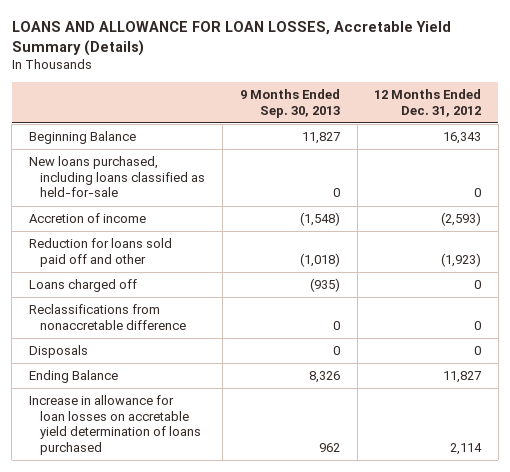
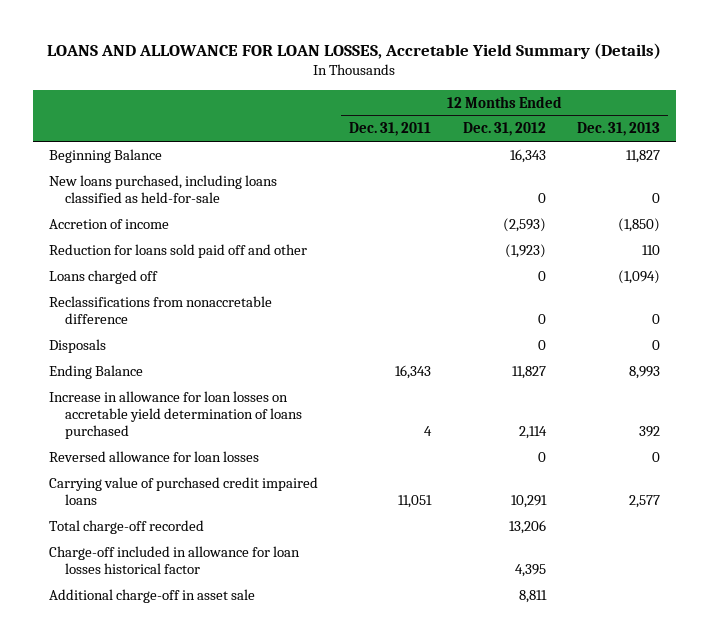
[239,89,340,118] 9 Months Ended Sep. 30, 2013 -> none
none -> [349,122,432,137] Dec. 31, 2011
none -> [576,122,660,137] Dec. 31, 2013
none -> [48,450,259,462] Reversed allowance for loan losses
none -> [48,476,318,505] Carrying value of purchased credit impaired loans
none -> [48,519,204,534] Total charge-off recorded
none -> [48,545,300,574] Charge-off included in allowance for loan losses historical factor
none -> [48,588,255,603] Additional charge-off in asset sale

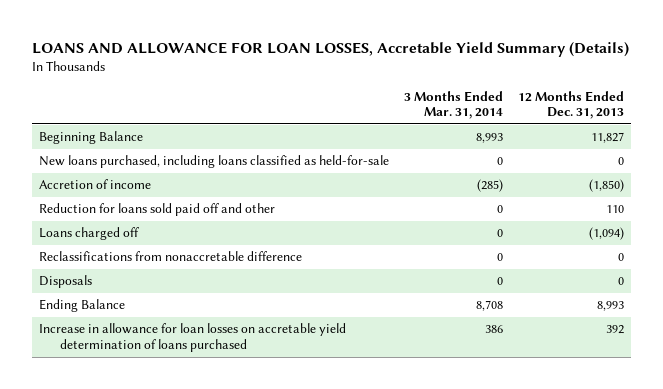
[349,122,432,137] Dec. 31, 2011 -> none
[462,122,546,137] Dec. 31, 2012 -> none
none -> [403,90,503,120] 3 Months Ended Mar. 31, 2014
[48,450,259,462] Reversed allowance for loan losses -> none
[48,476,318,505] Carrying value of purchased credit impaired loans -> none
[48,519,204,534] Total charge-off recorded -> none
[48,545,300,574] Charge-off included in allowance for loan losses historical factor -> none
[48,588,255,603] Additional charge-off in asset sale -> none

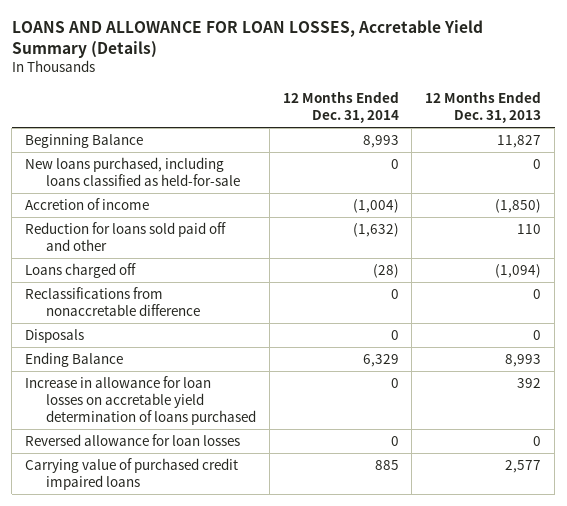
[403,90,503,120] 3 Months Ended Mar. 31, 2014 -> none
none -> [282,90,399,123] 12 Months Ended Dec. 31, 2014
none -> [25,434,241,447] Reversed allowance for loan losses
none -> [25,458,239,491] Carrying value of purchased credit impaired loans

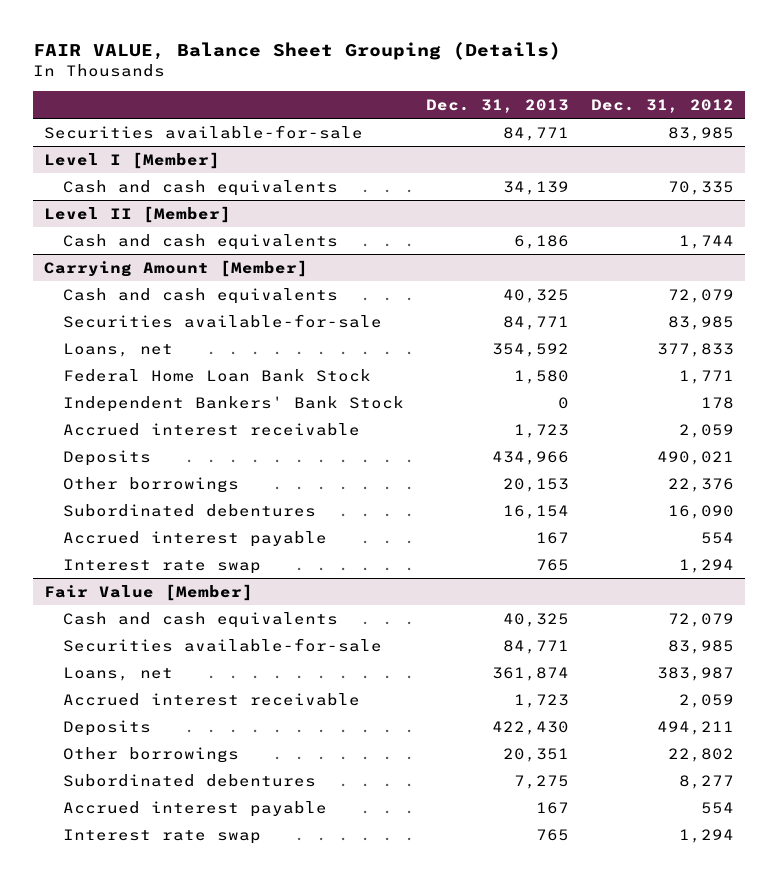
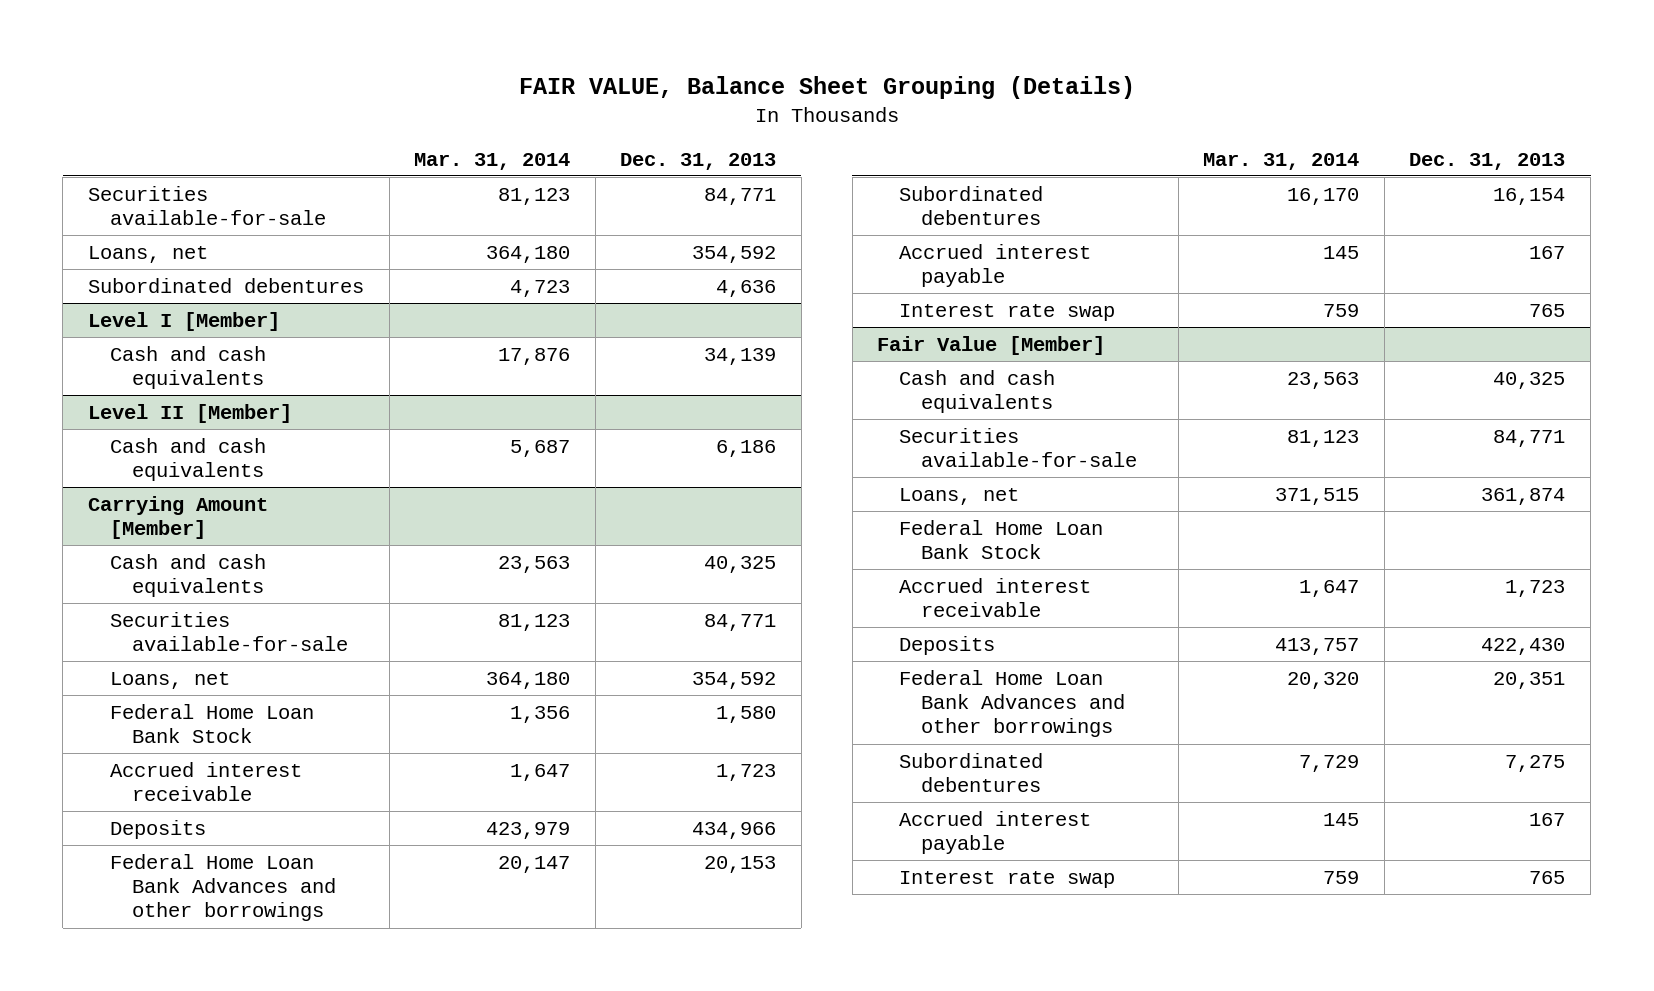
[590,98,734,113] Dec. 31, 2012 -> none
none -> [414,152,571,170] Mar. 31, 2014
none -> [88,245,209,263] Loans, net
none -> [88,277,365,293] Subordinated debentures
[62,395,404,412] Independent Bankers' Bank Stock -> none
[62,476,239,493] Other borrowings -> [110,853,337,922] Federal Home Loan Bank Advances and other borrowings
none -> [899,519,1104,559] Federal Home Loan Bank Stock
[62,746,239,763] Other borrowings -> [899,669,1126,738] Federal Home Loan Bank Advances and other borrowings

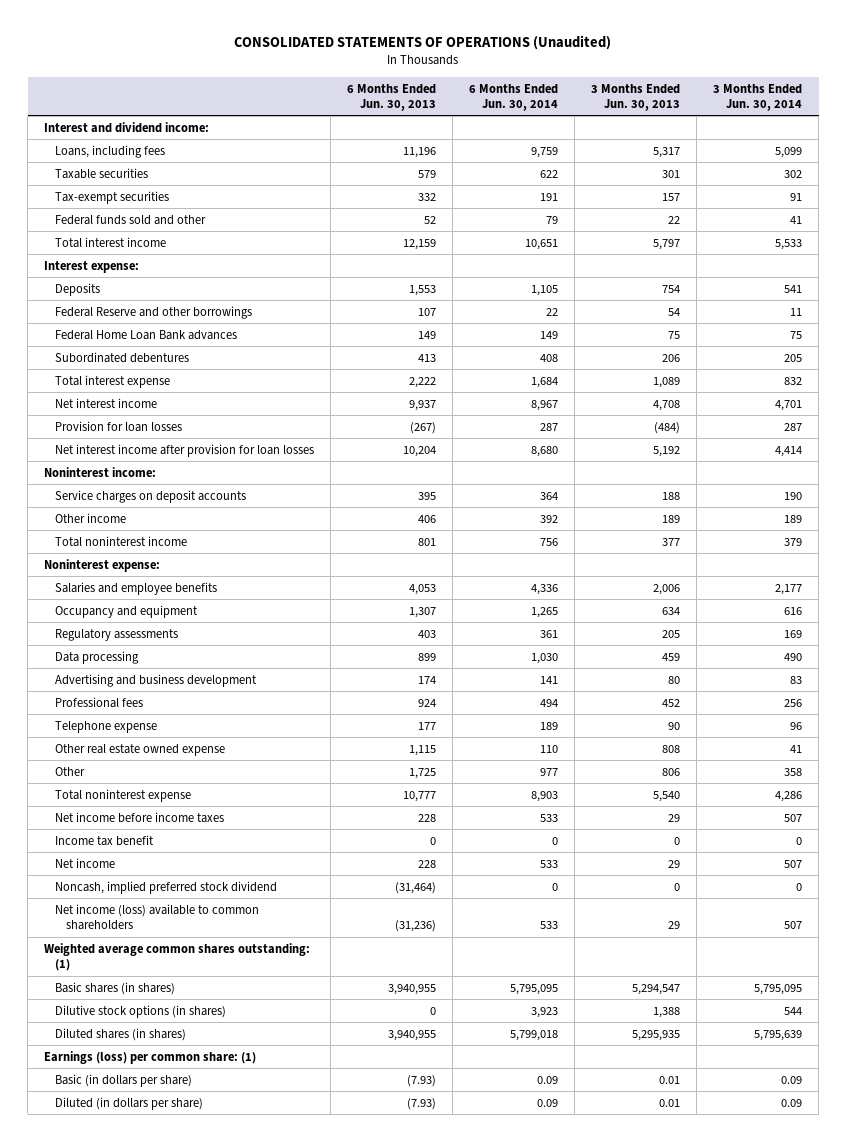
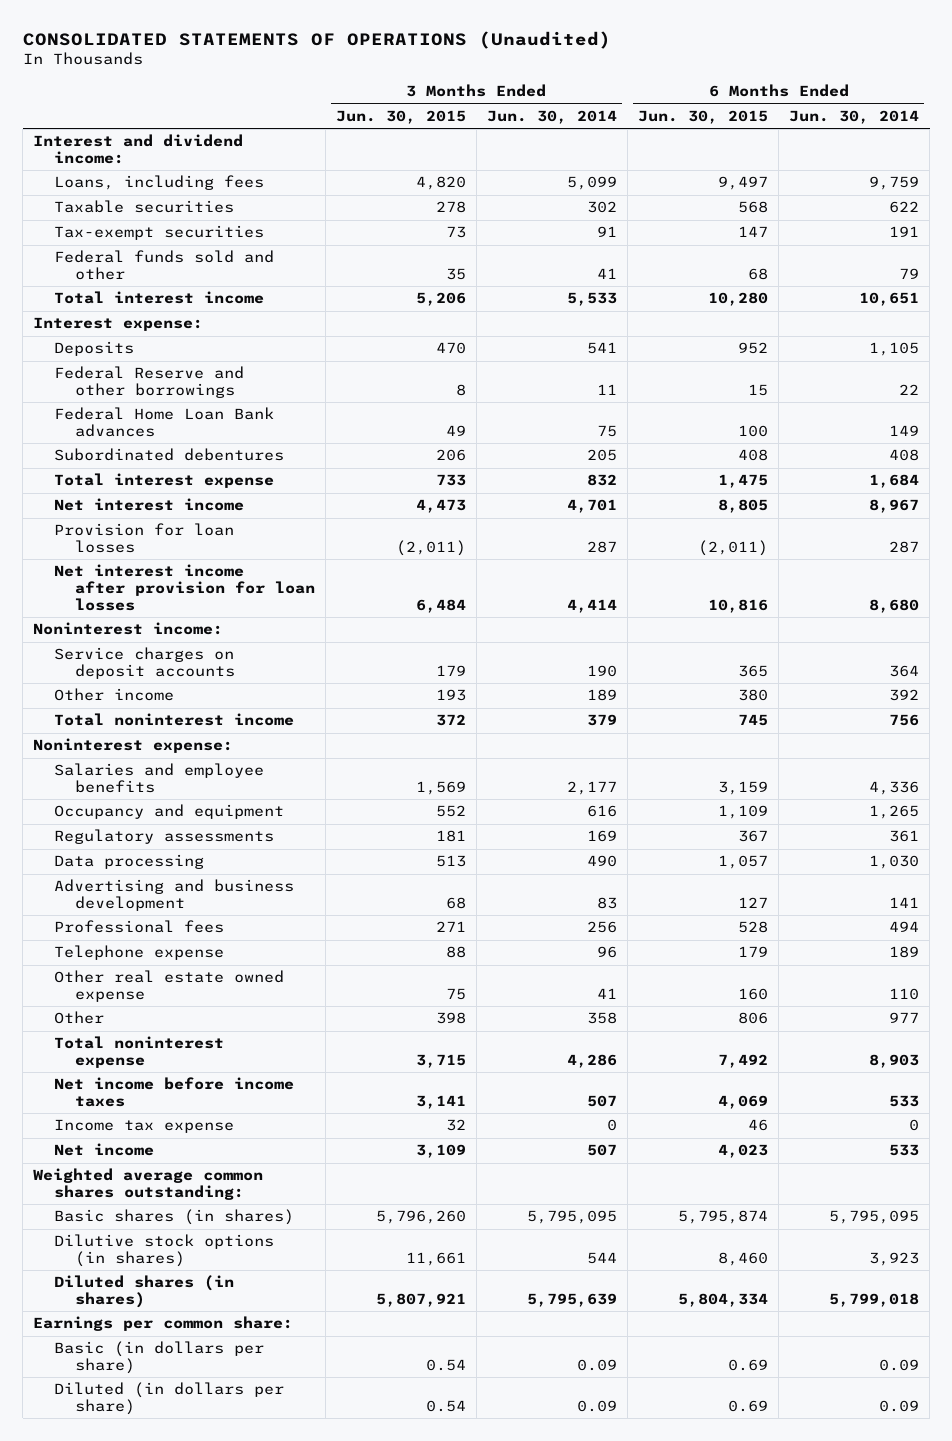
[347,83,437,111] 6 Months Ended Jun. 30, 2013 -> none
[591,83,681,111] 3 Months Ended Jun. 30, 2013 -> none
none -> [335,110,466,125] Jun. 30, 2015
none -> [638,110,769,125] Jun. 30, 2015
[55,834,155,846] Income tax benefit -> [54,1119,235,1134] Income tax expense
[55,880,278,894] Noncash, implied preferred stock dividend -> none
[55,903,260,931] Net income (loss) available to common shareholders -> none
[44,942,311,972] Weighted average common shares outstanding: (1) -> [33,1168,264,1201] Weighted average common shares outstanding:
[44,1050,257,1064] Earnings (loss) per common share: (1) -> [33,1316,294,1332] Earnings per common share:

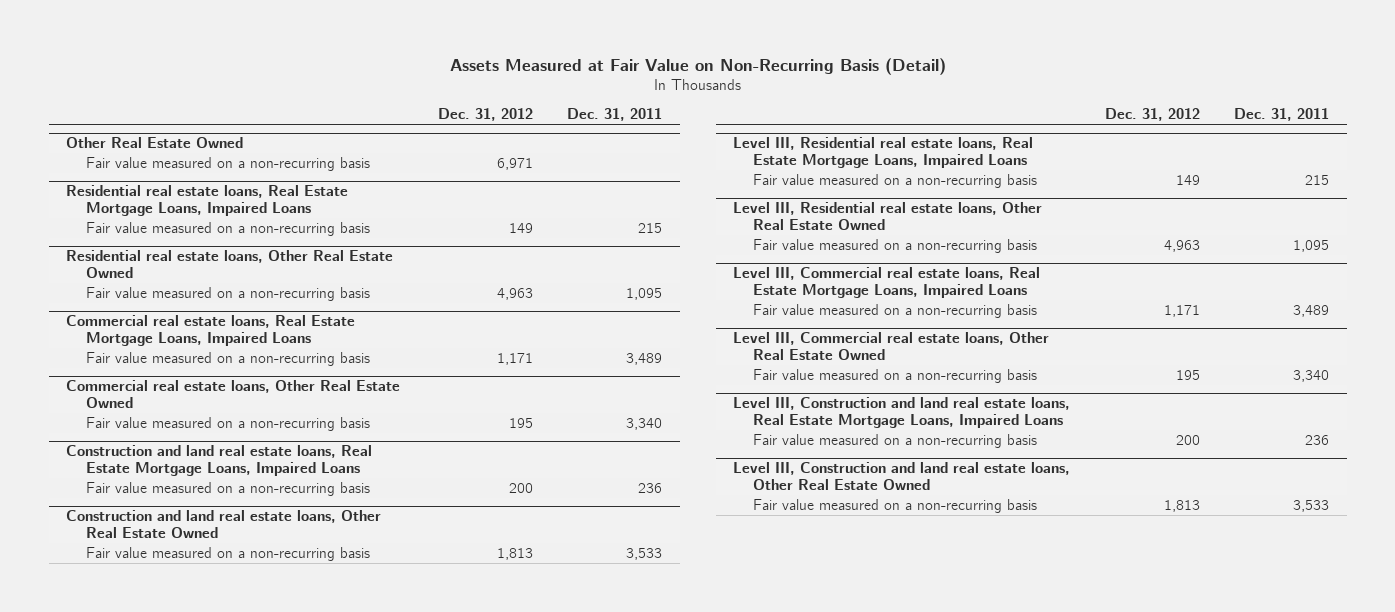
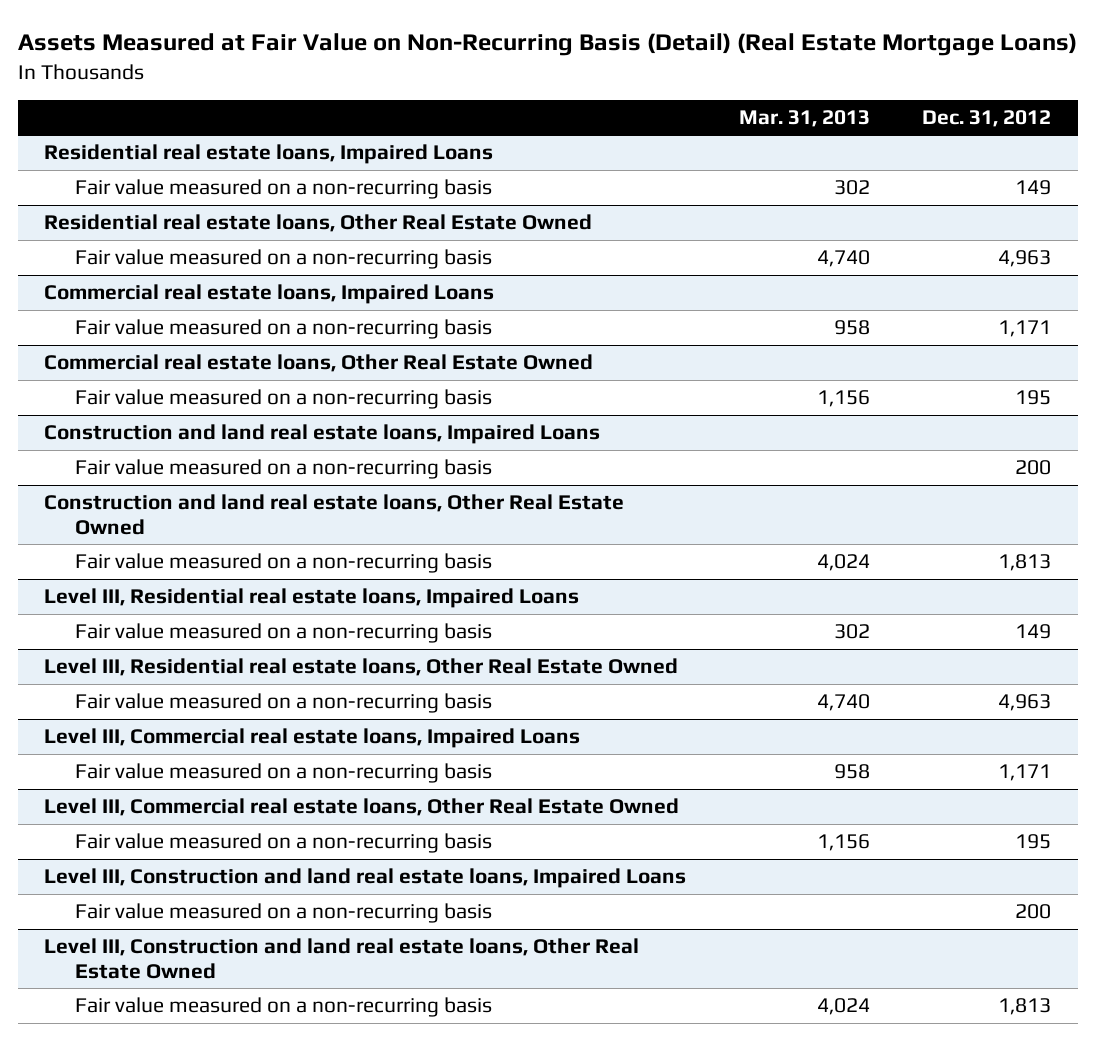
[449,57,946,75] Assets Measured at Fair Value on Non-Recurring Basis (Detail) -> [17,33,1077,57] Assets Measured at Fair Value on Non-Recurring Basis (Detail) (Real Estate Mortgage Loans)
[567,108,663,122] Dec. 31, 2011 -> none
none -> [738,109,870,127] Mar. 31, 2013
[65,137,243,149] Other Real Estate Owned -> none
[85,156,370,171] Fair value measured on a non-recurring basis -> none
[65,185,348,216] Residential real estate loans, Real Estate Mortgage Loans, Impaired Loans -> [44,144,494,165] Residential real estate loans, Impaired Loans
[65,315,355,346] Commercial real estate loans, Real Estate Mortgage Loans, Impaired Loans -> [44,284,495,305] Commercial real estate loans, Impaired Loans
[65,445,372,476] Construction and land real estate loans, Real Estate Mortgage Loans, Impaired Loans -> [44,424,601,445] Construction and land real estate loans, Impaired Loans
[732,137,1033,168] Level III, Residential real estate loans, Real Estate Mortgage Loans, Impaired Loans -> [44,588,580,609] Level III, Residential real estate loans, Impaired Loans
[732,267,1040,298] Level III, Commercial real estate loans, Real Estate Mortgage Loans, Impaired Loans -> [44,728,581,749] Level III, Commercial real estate loans, Impaired Loans
[732,397,1070,428] Level III, Construction and land real estate loans, Real Estate Mortgage Loans, Impaired Loans -> [44,868,687,889] Level III, Construction and land real estate loans, Impaired Loans

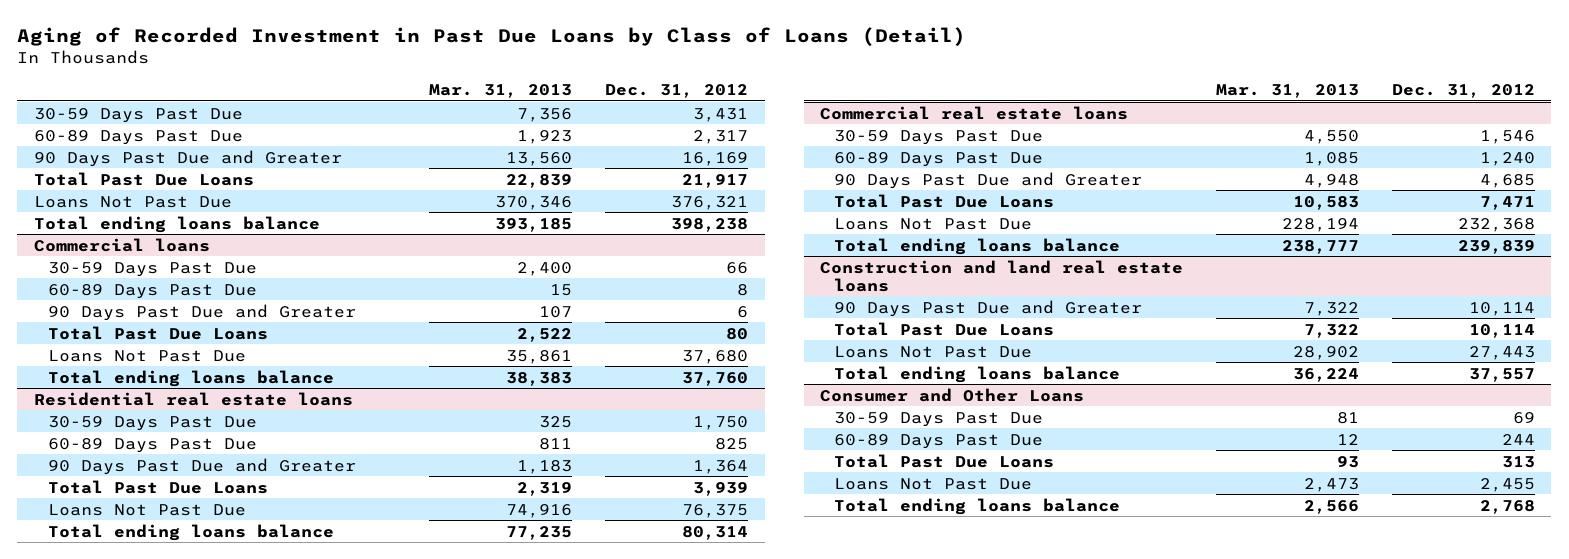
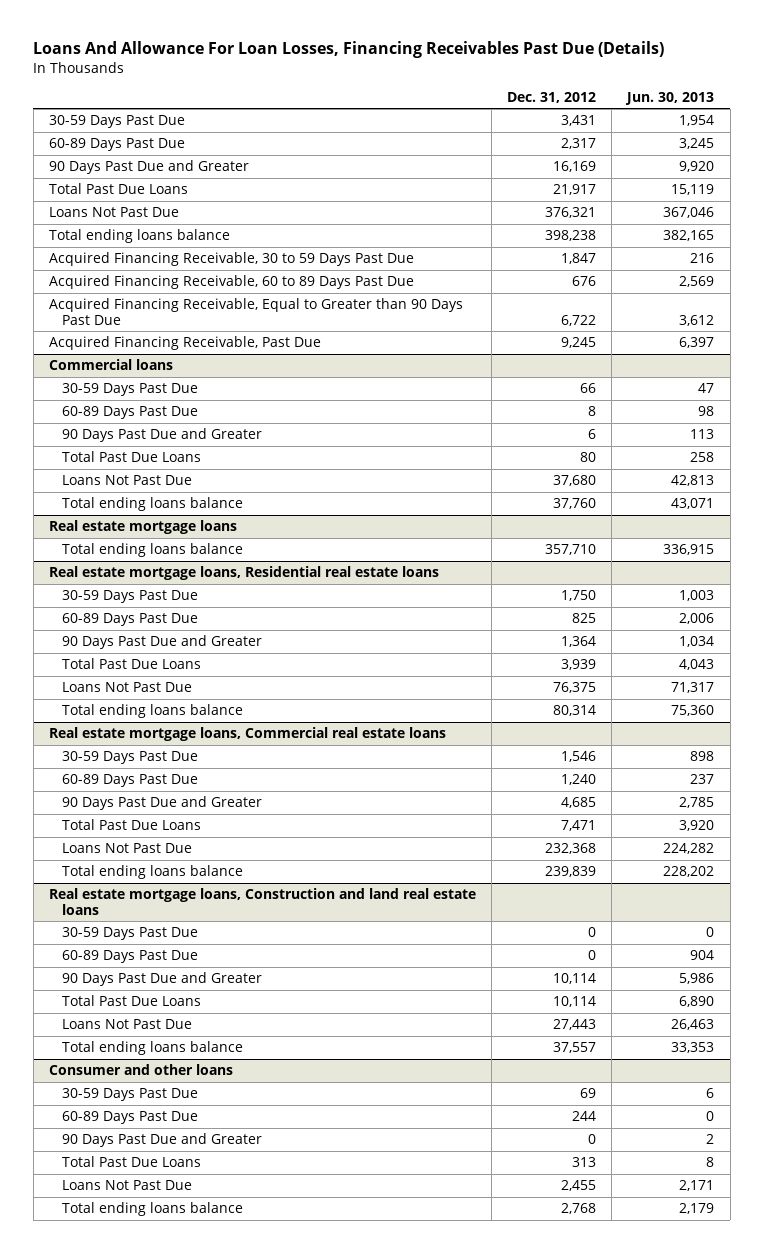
[17,26,967,46] Aging of Recorded Investment in Past Due Loans by Class of Loans (Detail) -> [33,41,665,59] Loans And Allowance For Loan Losses, Financing Receivables Past Due (Details)
[429,84,573,99] Mar. 31, 2013 -> none
none -> [625,91,715,105] Jun. 30, 2013
none -> [49,252,415,267] Acquired Financing Receivable, 30 to 59 Days Past Due
none -> [49,275,415,290] Acquired Financing Receivable, 60 to 89 Days Past Due
none -> [49,298,464,325] Acquired Financing Receivable, Equal to Greater than 90 Days Past Due
none -> [49,336,322,351] Acquired Financing Receivable, Past Due
none -> [49,520,238,535] Real estate mortgage loans
none -> [62,543,244,558] Total ending loans balance
[33,391,353,406] Residential real estate loans -> [49,566,440,581] Real estate mortgage loans, Residential real estate loans
[820,105,1129,120] Commercial real estate loans -> [49,727,447,742] Real estate mortgage loans, Commercial real estate loans
[820,259,1184,292] Construction and land real estate loans -> [49,888,477,915] Real estate mortgage loans, Construction and land real estate loans
none -> [62,927,199,941] 30-59 Days Past Due
none -> [62,950,199,964] 60-89 Days Past Due
[820,387,1085,402] Consumer and Other Loans -> [49,1064,234,1076] Consumer and other loans
none -> [62,1133,263,1148] 90 Days Past Due and Greater

